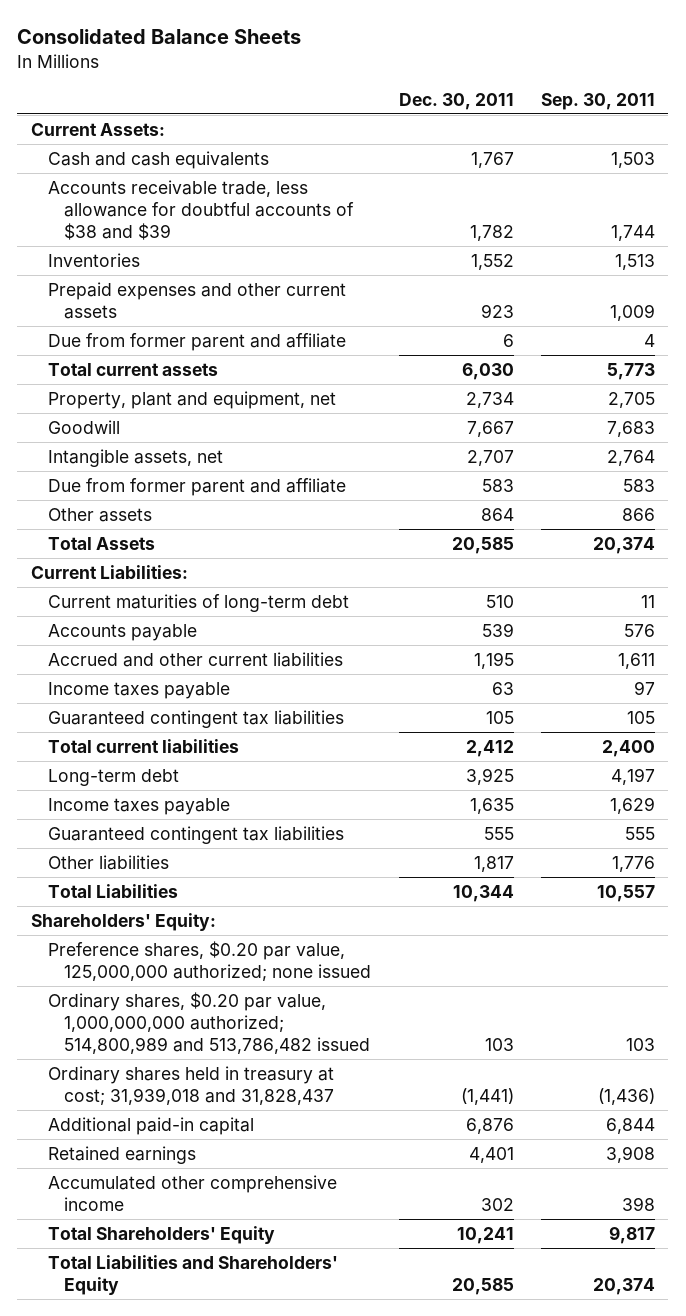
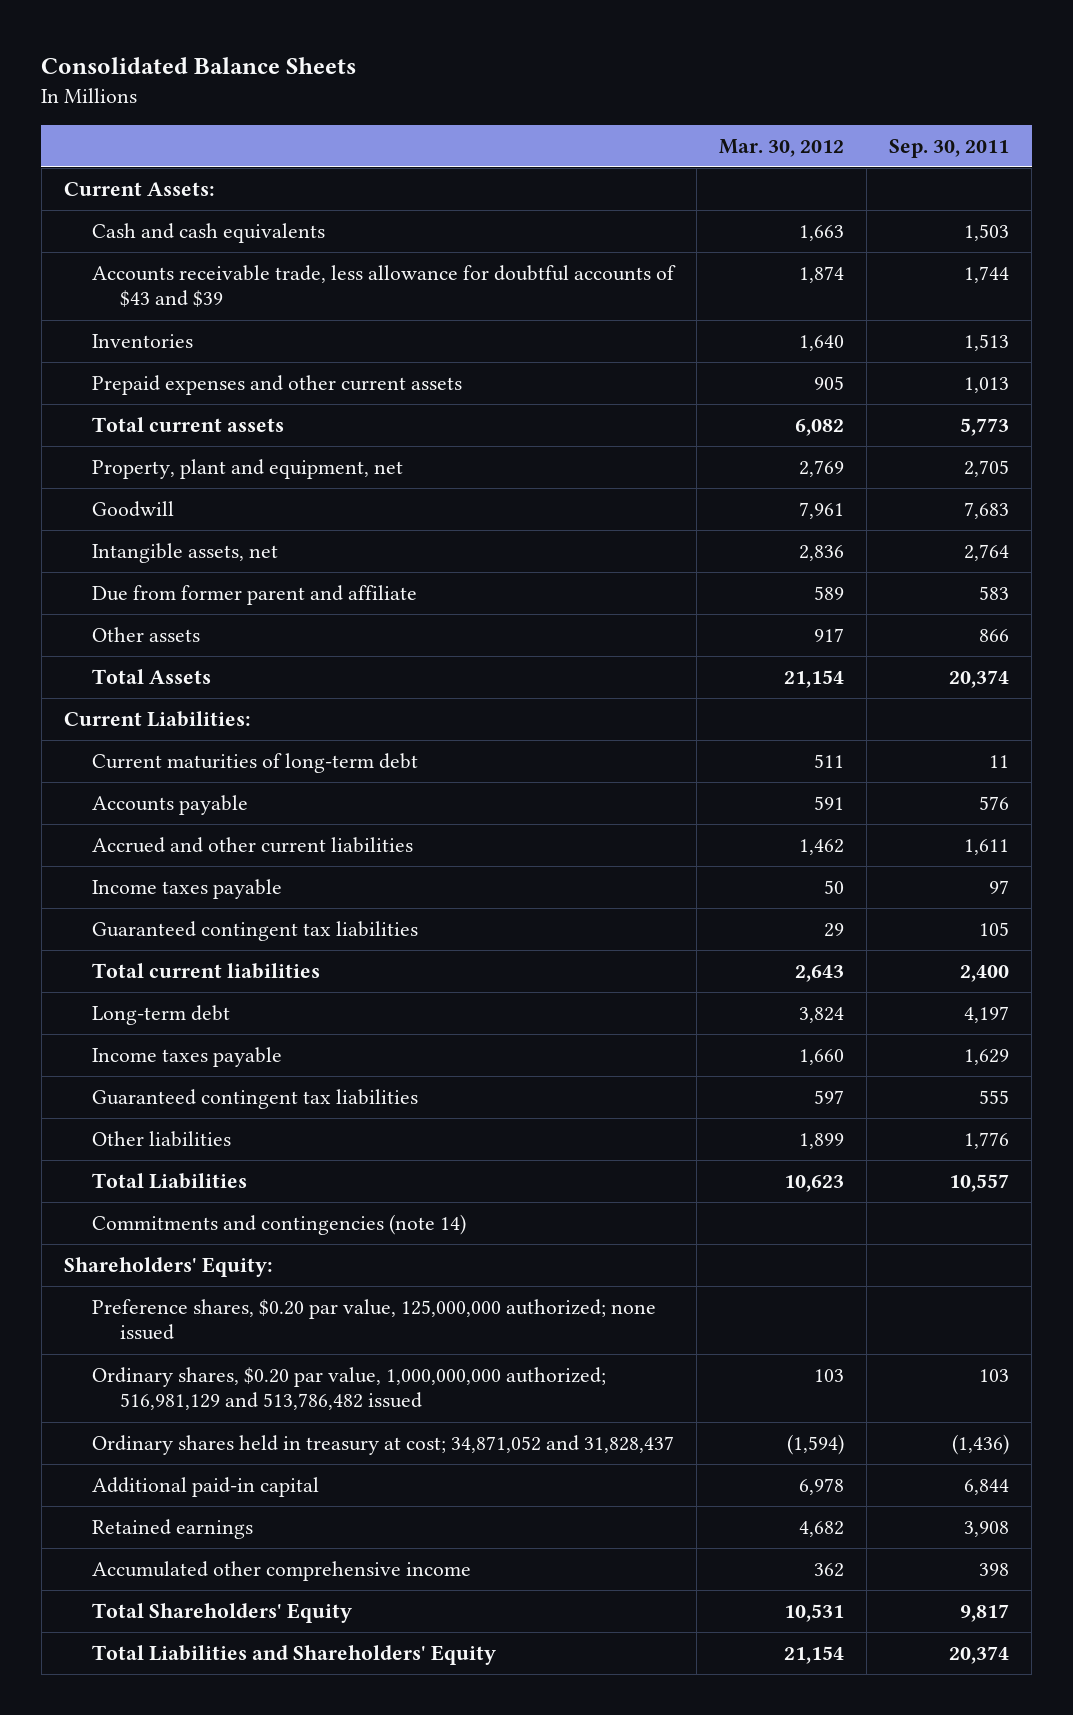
[398,92,514,110] Dec. 30, 2011 -> none
none -> [719,138,845,157] Mar. 30, 2012
[47,179,355,241] Accounts receivable trade, less allowance for doubtful accounts of $38 and $39 -> [91,264,676,308] Accounts receivable trade, less allowance for doubtful accounts of $43 and $39
[47,332,346,351] Due from former parent and affiliate -> none
[609,303,655,321] 1,009 -> [964,376,1010,393] 1,013
none -> [91,1213,466,1235] Commitments and contingencies (note 14)
[47,991,371,1055] Ordinary shares, $0.20 par value, 1,000,000,000 authorized; 514,800,989 and 513,786,482 issued -> [91,1366,606,1411] Ordinary shares, $0.20 par value, 1,000,000,000 authorized; 516,981,129 and 513,786,482 issued
[47,1065,335,1105] Ordinary shares held in treasury at cost; 31,939,018 and 31,828,437 -> [91,1434,674,1455] Ordinary shares held in treasury at cost; 34,871,052 and 31,828,437

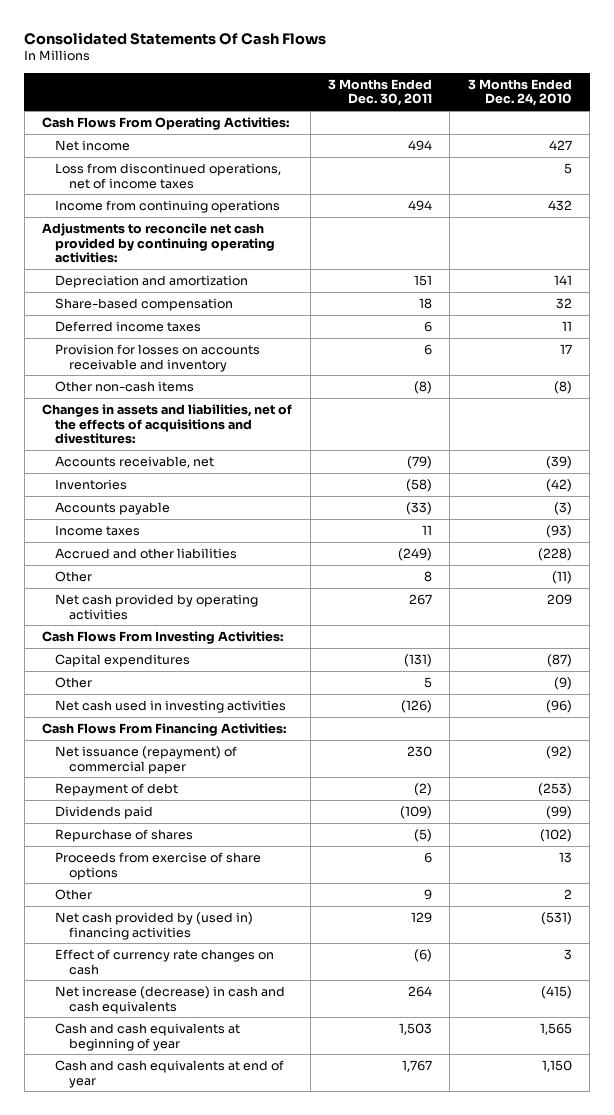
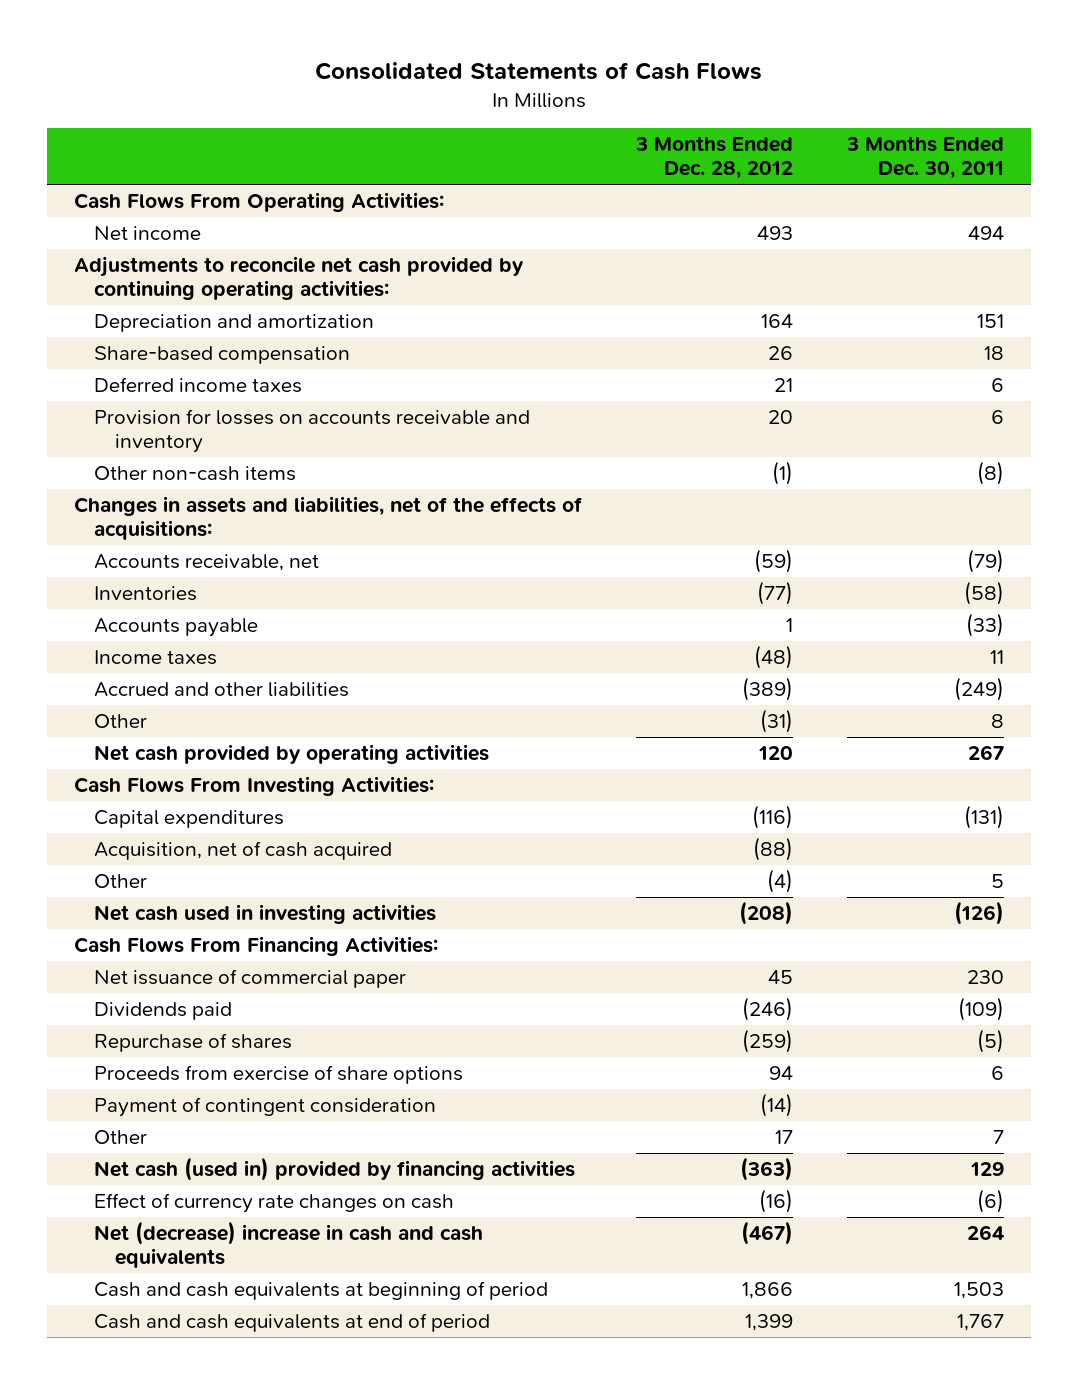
[24,31,327,45] Consolidated Statements Of Cash Flows -> [314,62,762,81] Consolidated Statements of Cash Flows
[467,78,572,107] 3 Months Ended Dec. 24, 2010 -> none
none -> [634,136,793,180] 3 Months Ended Dec. 28, 2012
[55,163,282,189] Loss from discontinued operations, net of income taxes -> none
[55,200,281,214] Income from continuing operations -> none
[42,404,293,444] Changes in assets and liabilities, net of the effects of acquisitions and divestitures: -> [73,496,583,541] Changes in assets and liabilities, net of the effects of acquisitions:
none -> [94,841,393,861] Acquisition, net of cash acquired
[55,783,179,797] Repayment of debt -> none
[55,746,238,774] Net issuance (repayment) of commercial paper -> [94,969,407,989] Net issuance of commercial paper
none -> [94,1097,437,1118] Payment of contingent consideration
[424,889,433,901] 9 -> [992,1130,1004,1145] 7
[55,912,254,940] Net cash provided by (used in) financing activities -> [94,1157,576,1182] Net cash (used in) provided by financing activities
[55,986,286,1014] Net increase (decrease) in cash and cash equivalents -> [94,1221,484,1269] Net (decrease) increase in cash and cash equivalents
[55,1023,241,1051] Cash and cash equivalents at beginning of year -> [94,1281,549,1301] Cash and cash equivalents at beginning of period
[55,1060,285,1088] Cash and cash equivalents at end of year -> [94,1313,491,1333] Cash and cash equivalents at end of period

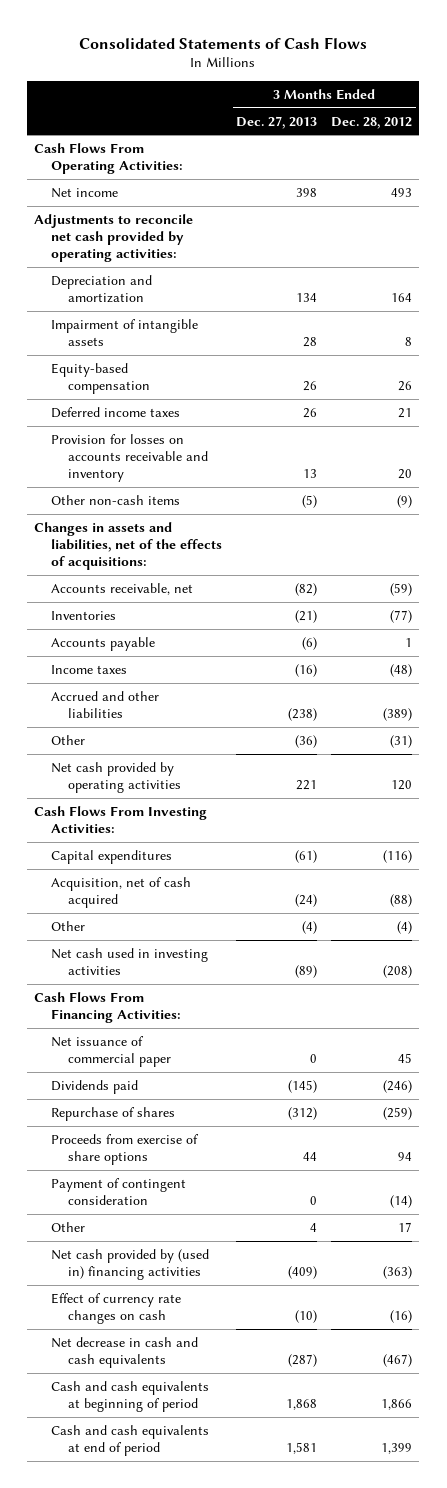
[845,136,1004,180] 3 Months Ended Dec. 30, 2011 -> none
none -> [236,115,318,129] Dec. 27, 2013
[73,256,524,301] Adjustments to reconcile net cash provided by continuing operating activities: -> [34,213,194,263] Adjustments to reconcile net cash provided by operating activities:
none -> [51,318,199,347] Impairment of intangible assets
[94,346,351,365] Share-based compensation -> [51,362,151,395] Equity-based compensation
[771,461,793,486] (1) -> [397,494,413,508] (9)
[94,1157,576,1182] Net cash (used in) provided by financing activities -> [51,1248,210,1281] Net cash provided by (used in) financing activities
[94,1221,484,1269] Net (decrease) increase in cash and cash equivalents -> [51,1336,199,1369] Net decrease in cash and cash equivalents

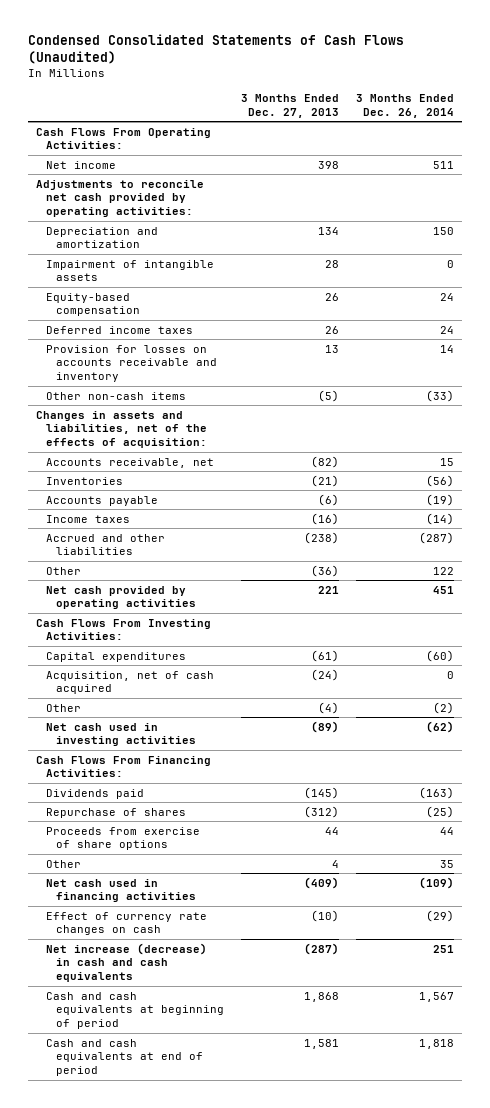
[79,36,368,49] Consolidated Statements of Cash Flows -> [27,33,404,65] Condensed Consolidated Statements of Cash Flows (Unaudited)
[331,116,413,129] Dec. 28, 2012 -> none
none -> [355,93,454,118] 3 Months Ended Dec. 26, 2014
[34,521,223,571] Changes in assets and liabilities, net of the effects of acquisitions: -> [35,410,208,449] Changes in assets and liabilities, net of the effects of acquisition:
[51,1035,172,1068] Net issuance of commercial paper -> none
[51,1177,187,1206] Payment of contingent consideration -> none
[51,1248,210,1281] Net cash provided by (used in) financing activities -> [46,878,197,903] Net cash used in financing activities
[51,1336,199,1369] Net decrease in cash and cash equivalents -> [46,942,208,983] Net increase (decrease) in cash and cash equivalents

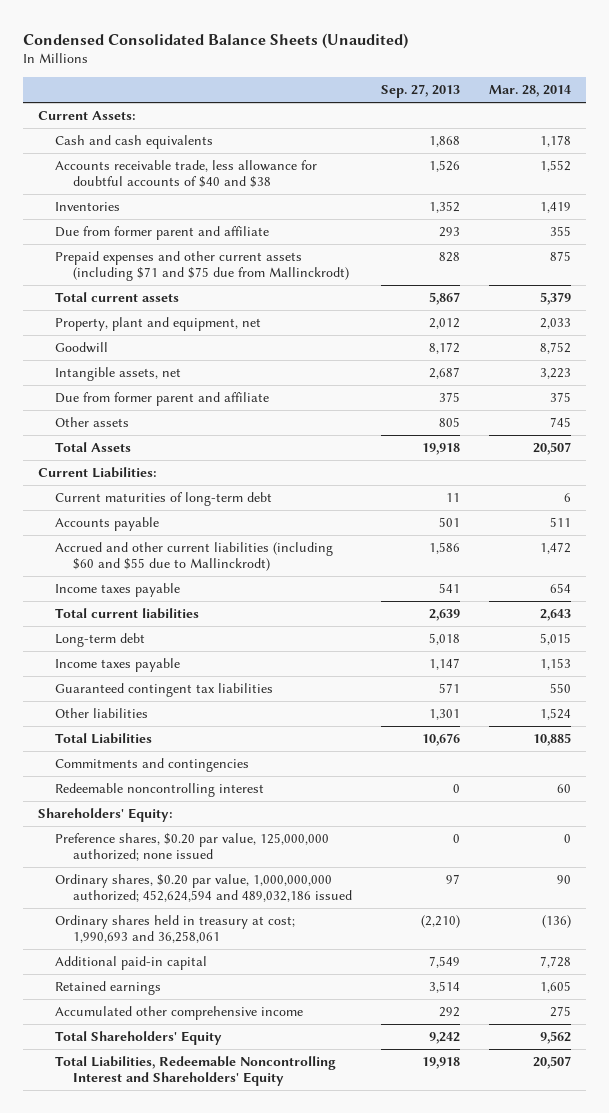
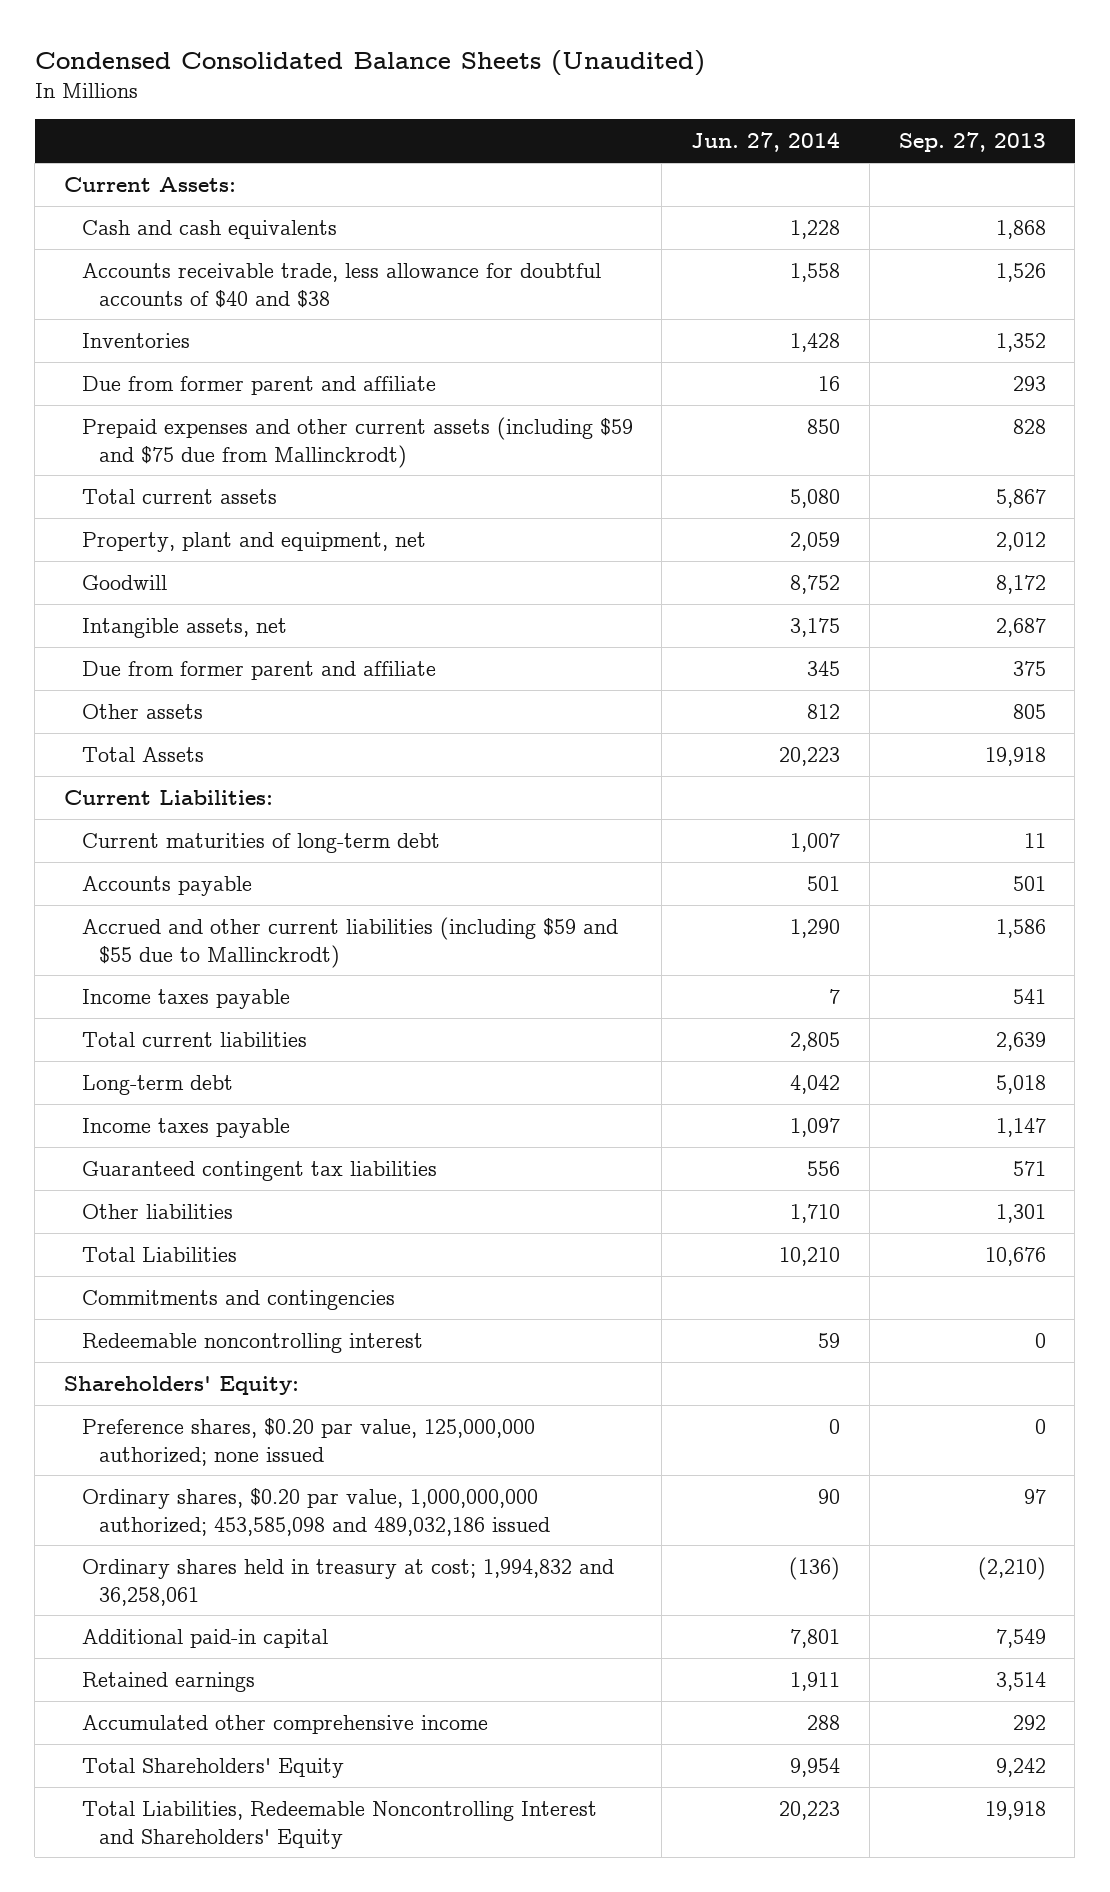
[489,85,572,98] Mar. 28, 2014 -> none
none -> [691,132,841,153] Jun. 27, 2014
[55,250,350,282] Prepaid expenses and other current assets (including $71 and $75 due from Mallinckrodt) -> [81,416,633,468] Prepaid expenses and other current assets (including $59 and $75 due from Mallinckrodt)
[55,541,334,572] Accrued and other current liabilities (including $60 and $55 due to Mallinckrodt) -> [81,916,618,968] Accrued and other current liabilities (including $59 and $55 due to Mallinckrodt)
[55,873,353,903] Ordinary shares, $0.20 par value, 1,000,000,000 authorized; 452,624,594 and 489,032,186 issued -> [81,1487,550,1536] Ordinary shares, $0.20 par value, 1,000,000,000 authorized; 453,585,098 and 489,032,186 issued
[55,914,296,944] Ordinary shares held in treasury at cost; 1,990,693 and 36,258,061 -> [81,1558,614,1606] Ordinary shares held in treasury at cost; 1,994,832 and 36,258,061

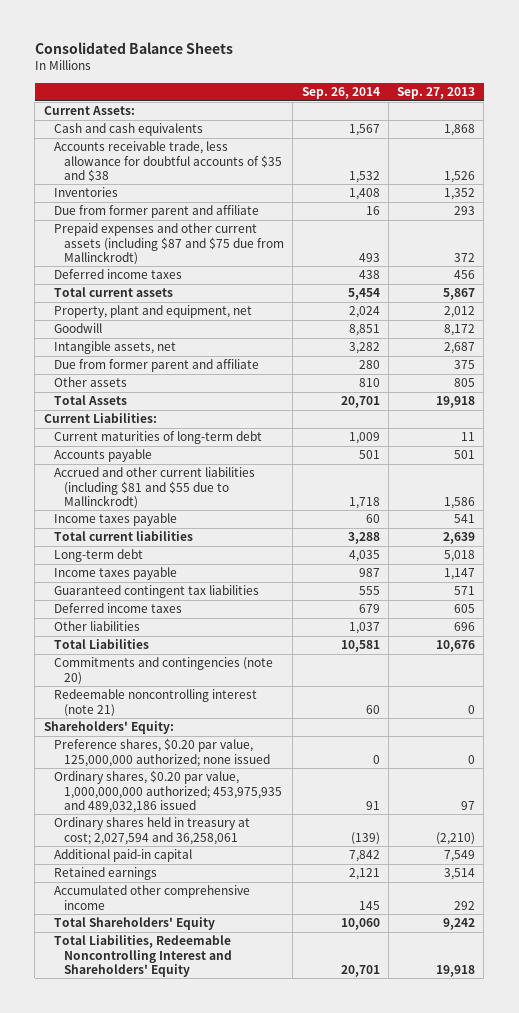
[34,49,705,76] Condensed Consolidated Balance Sheets (Unaudited) -> [34,41,233,54] Consolidated Balance Sheets
[691,132,841,153] Jun. 27, 2014 -> none
none -> [301,86,380,99] Sep. 26, 2014
[81,262,601,308] Accounts receivable trade, less allowance for doubtful accounts of $40 and $38 -> [53,141,283,182] Accounts receivable trade, less allowance for doubtful accounts of $35 and $38
[81,416,633,468] Prepaid expenses and other current assets (including $59 and $75 due from Mallinckrodt) -> [53,223,285,265] Prepaid expenses and other current assets (including $87 and $75 due from Mallinckrodt)
[1012,418,1046,434] 828 -> [454,252,476,262] 372
none -> [53,269,182,280] Deferred income taxes
[81,916,618,968] Accrued and other current liabilities (including $59 and $55 due to Mallinckrodt) -> [53,467,255,509] Accrued and other current liabilities (including $81 and $55 due to Mallinckrodt)
none -> [53,603,182,614] Deferred income taxes
[995,1203,1046,1223] 1,301 -> [454,622,476,632] 696
[81,1289,395,1310] Commitments and contingencies -> [53,657,273,685] Commitments and contingencies (note 20)
[81,1332,423,1353] Redeemable noncontrolling interest -> [53,689,257,717] Redeemable noncontrolling interest (note 21)
[81,1487,550,1536] Ordinary shares, $0.20 par value, 1,000,000,000 authorized; 453,585,098 and 489,032,186 issued -> [53,770,283,813] Ordinary shares, $0.20 par value, 1,000,000,000 authorized; 453,975,935 and 489,032,186 issued
[81,1558,614,1606] Ordinary shares held in treasury at cost; 1,994,832 and 36,258,061 -> [53,817,250,845] Ordinary shares held in treasury at cost; 2,027,594 and 36,258,061

